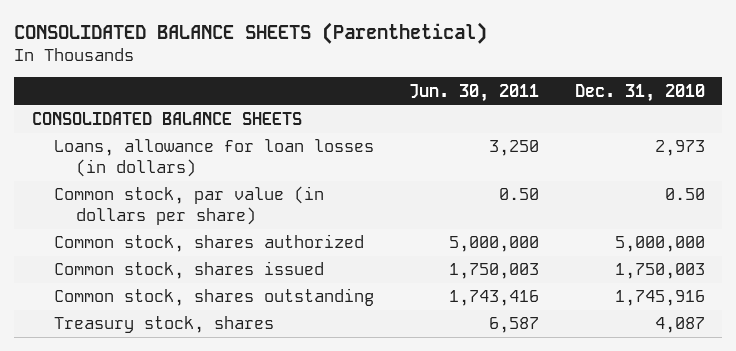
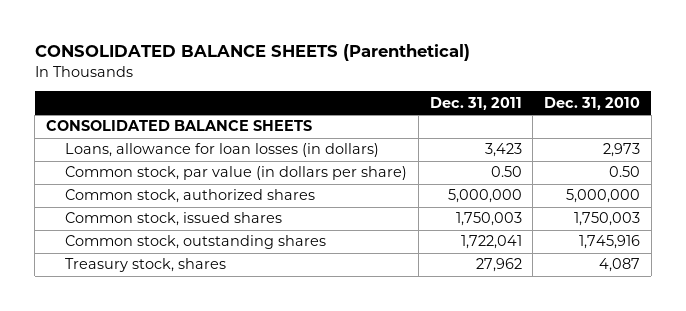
[409,83,540,102] Jun. 30, 2011 -> none
none -> [429,96,522,110] Dec. 31, 2011
[54,234,365,253] Common stock, shares authorized -> [65,189,316,204] Common stock, authorized shares
[54,261,325,280] Common stock, shares issued -> [65,212,283,227] Common stock, issued shares
[54,288,375,307] Common stock, shares outstanding -> [65,235,327,250] Common stock, outstanding shares

